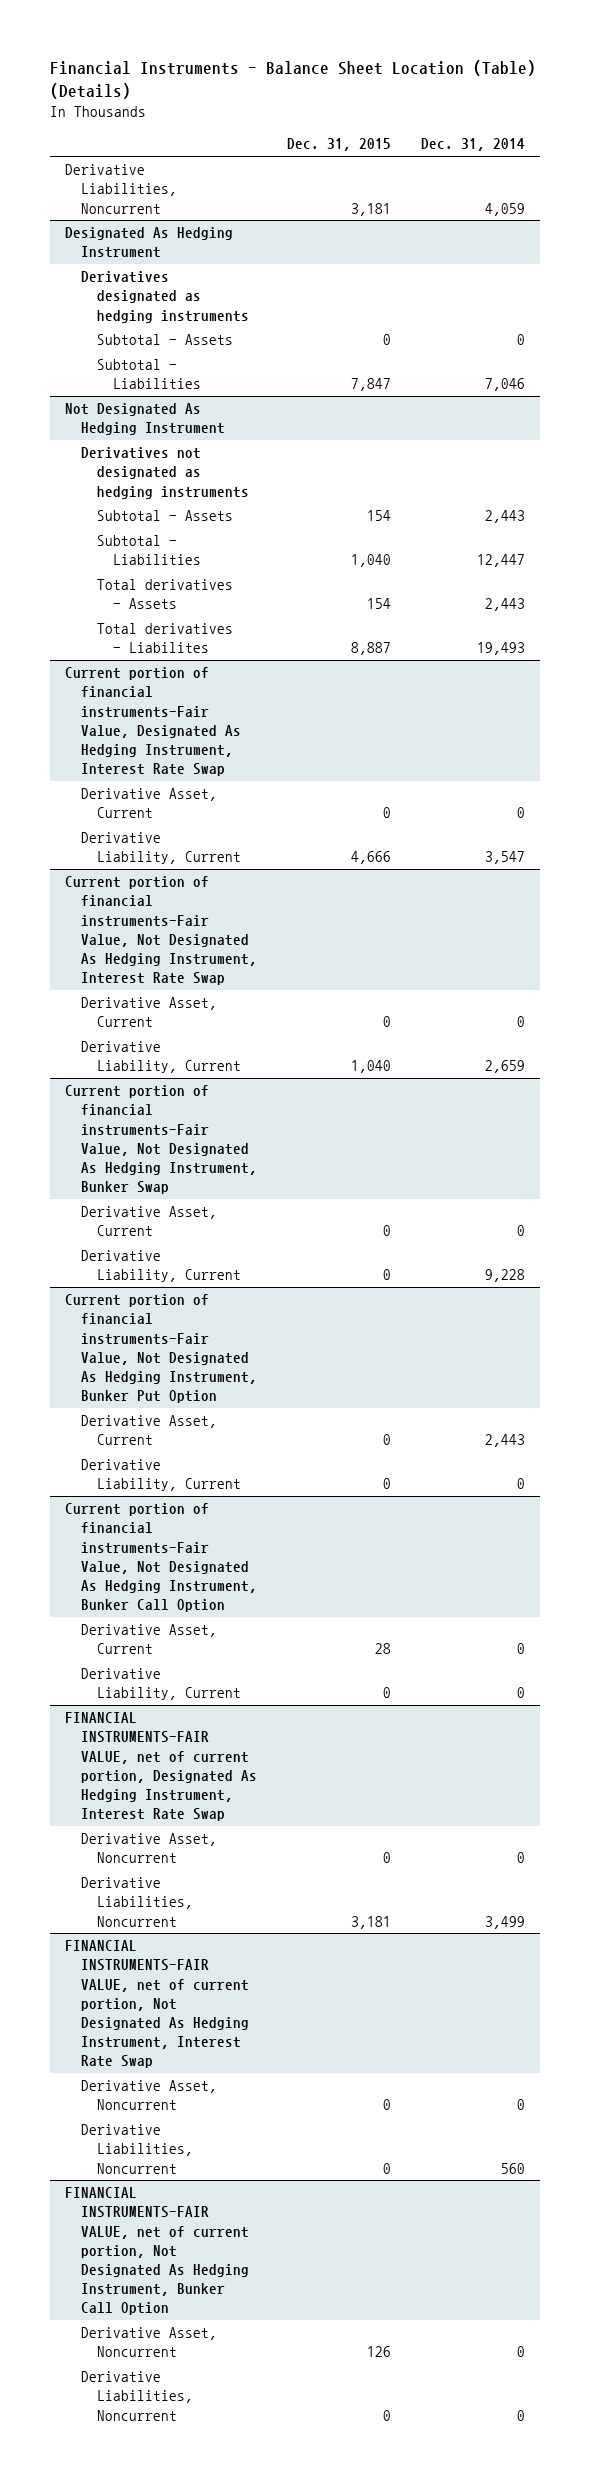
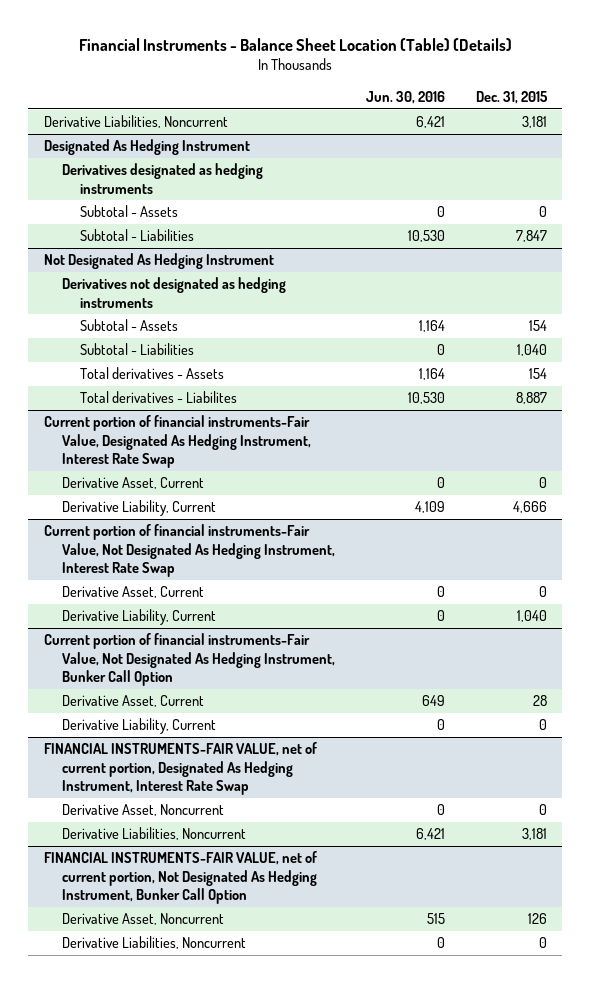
[421,138,526,152] Dec. 31, 2014 -> none
none -> [366,90,446,104] Jun. 30, 2016
[65,1085,258,1195] Current portion of financial instruments-Fair Value, Not Designated As Hedging Instrument, Bunker Swap -> none
[81,1206,218,1237] Derivative Asset, Current -> none
[81,1250,241,1283] Derivative Liability, Current -> none
[65,1294,258,1404] Current portion of financial instruments-Fair Value, Not Designated As Hedging Instrument, Bunker Put Option -> none
[81,1415,218,1446] Derivative Asset, Current -> none
[81,1459,241,1492] Derivative Liability, Current -> none
[65,1940,250,2069] FINANCIAL INSTRUMENTS-FAIR VALUE, net of current portion, Not Designated As Hedging Instrument, Interest Rate Swap -> none
[81,2080,218,2111] Derivative Asset, Noncurrent -> none
[81,2124,193,2174] Derivative Liabilities, Noncurrent -> none

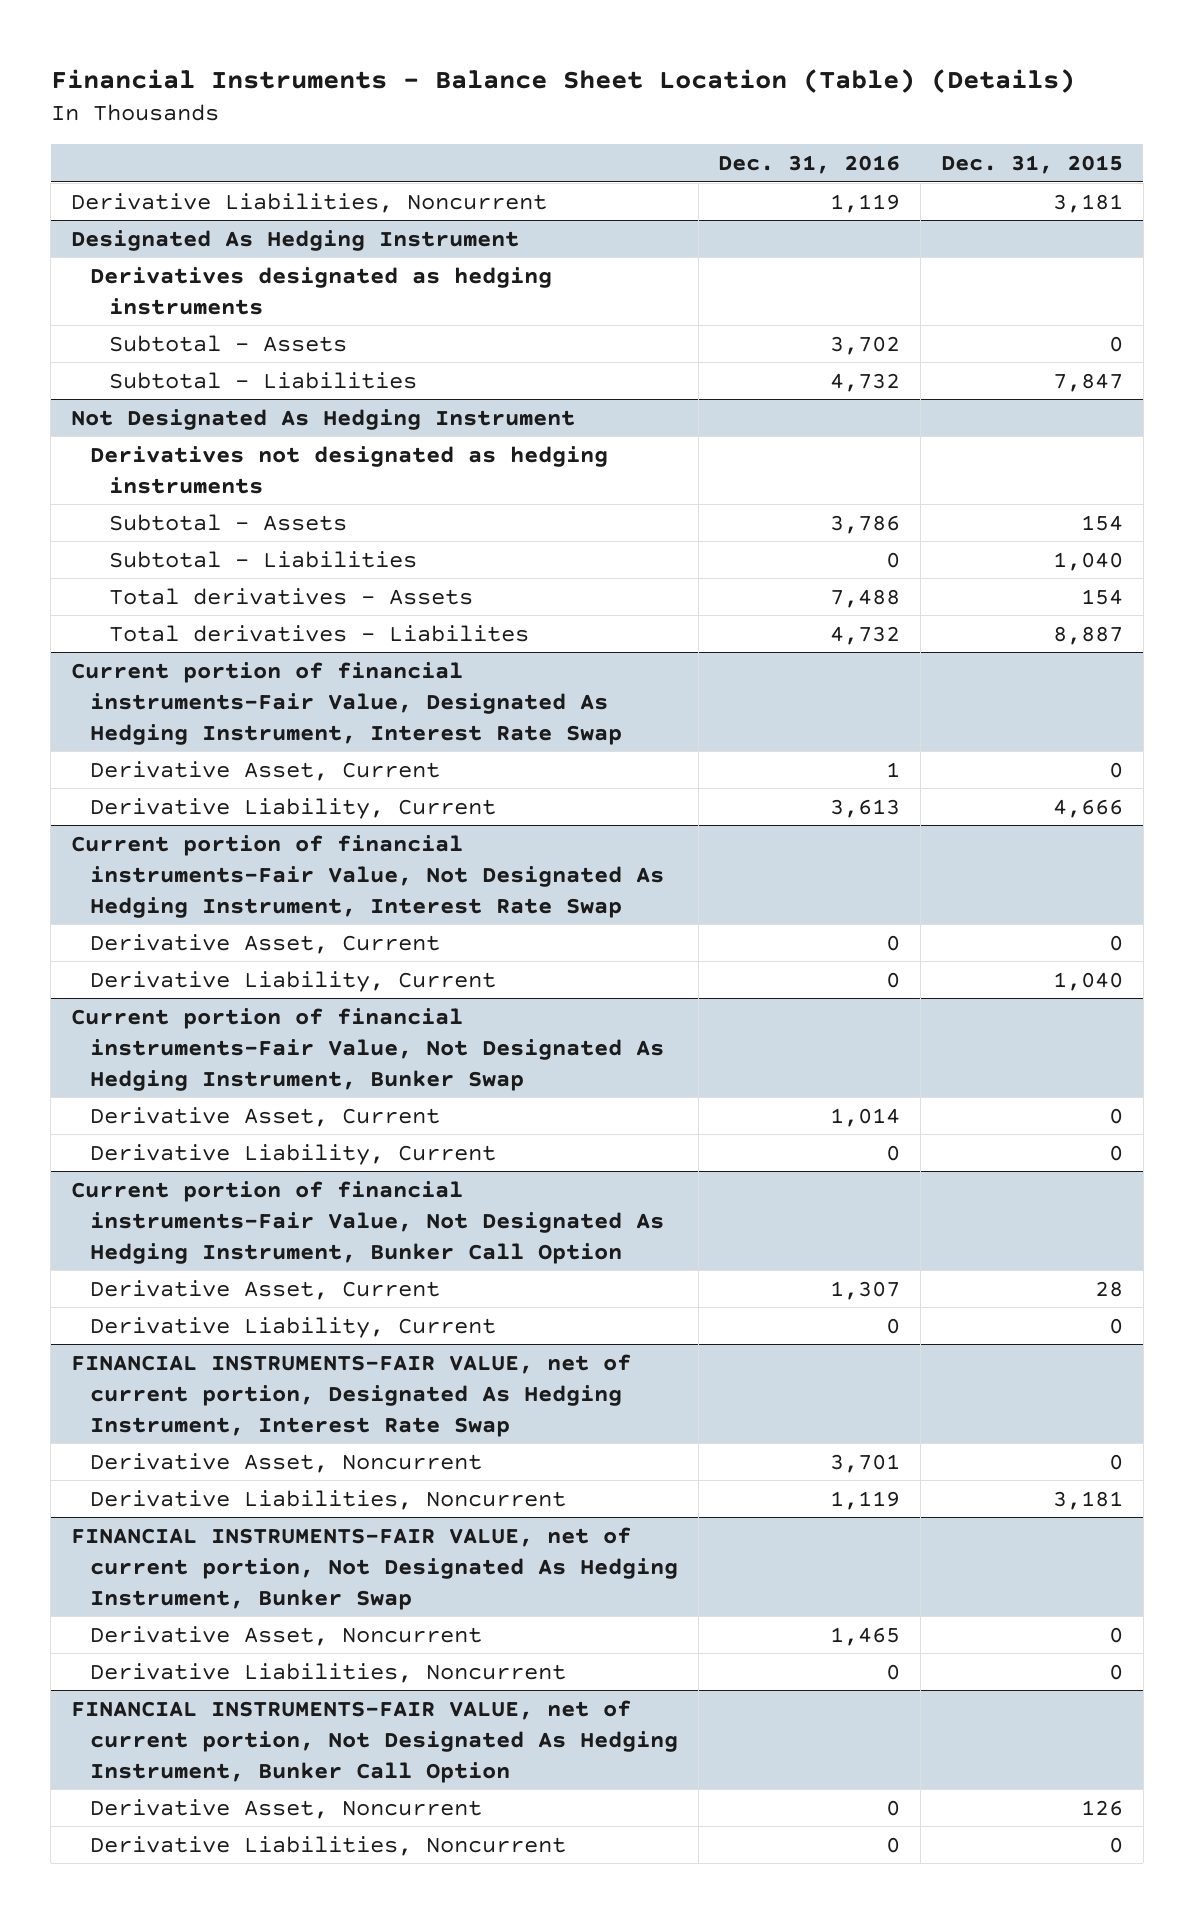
[366,90,446,104] Jun. 30, 2016 -> none
none -> [718,154,901,174] Dec. 31, 2016
none -> [70,1007,664,1091] Current portion of financial instruments-Fair Value, Not Designated As Hedging Instrument, Bunker Swap
none -> [89,1106,440,1127] Derivative Asset, Current
none -> [89,1143,496,1165] Derivative Liability, Current
none -> [70,1526,678,1610] FINANCIAL INSTRUMENTS-FAIR VALUE, net of current portion, Not Designated As Hedging Instrument, Bunker Swap
none -> [89,1625,482,1646] Derivative Asset, Noncurrent
none -> [89,1662,566,1683] Derivative Liabilities, Noncurrent

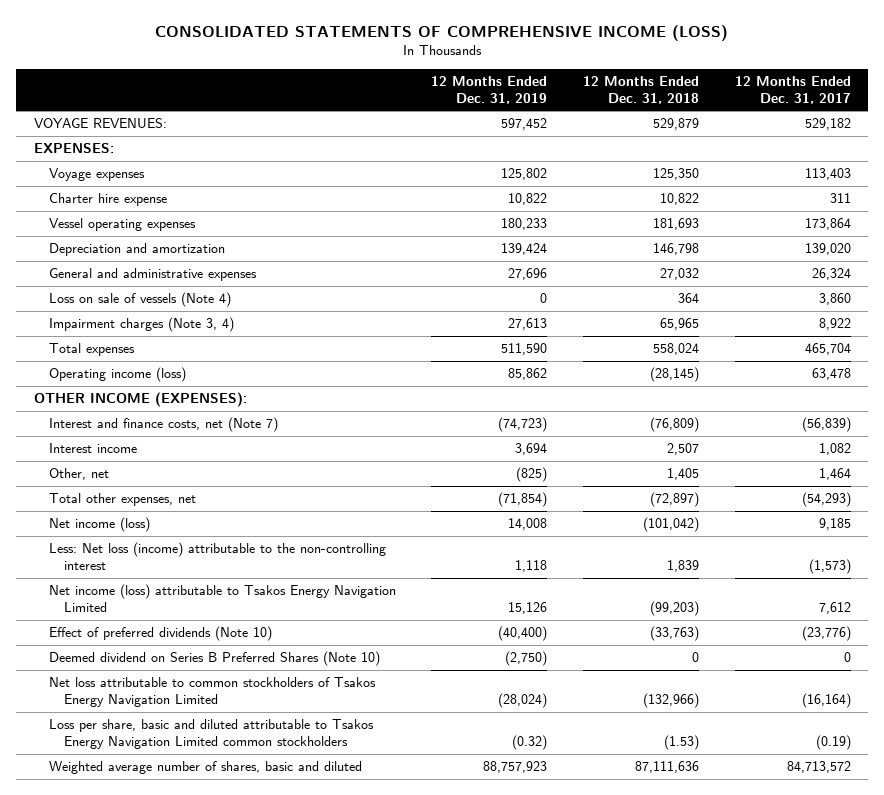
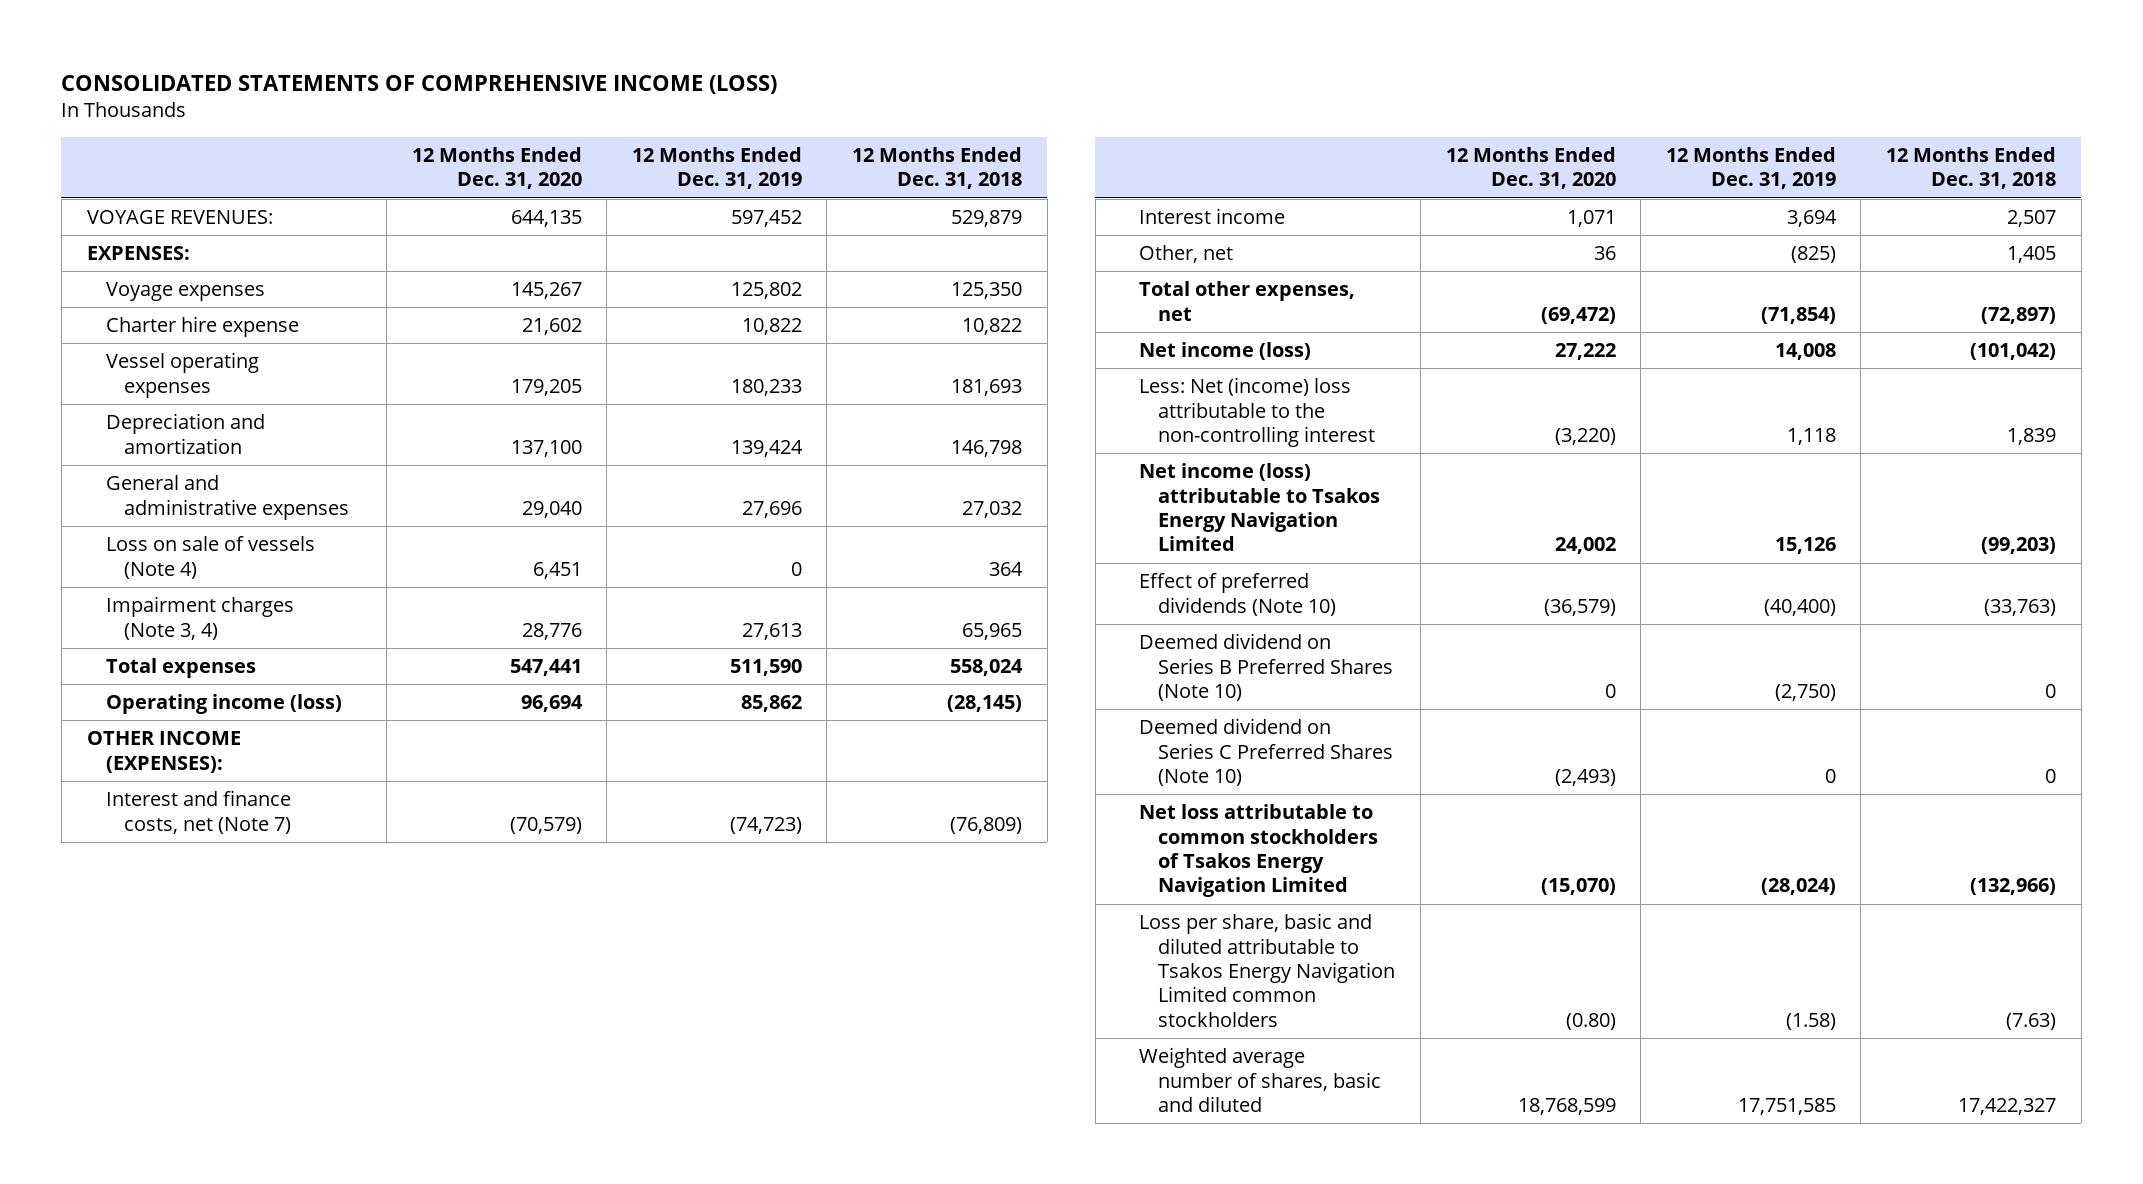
[734,75,851,104] 12 Months Ended Dec. 31, 2017 -> none
none -> [411,146,582,190] 12 Months Ended Dec. 31, 2020
[48,542,386,571] Less: Net loss (income) attributable to the non-controlling interest -> [1139,377,1376,448] Less: Net (income) loss attributable to the non-controlling interest
none -> [1139,718,1394,787] Deemed dividend on Series C Preferred Shares (Note 10)
[512,735,548,751] (0.32) -> [1785,1012,1836,1030] (1.58)
[664,735,700,751] (1.53) -> [2005,1012,2056,1030] (7.63)
[483,761,548,774] 88,757,923 -> [1737,1098,1836,1116] 17,751,585
[635,761,700,774] 87,111,636 -> [1957,1098,2056,1116] 17,422,327

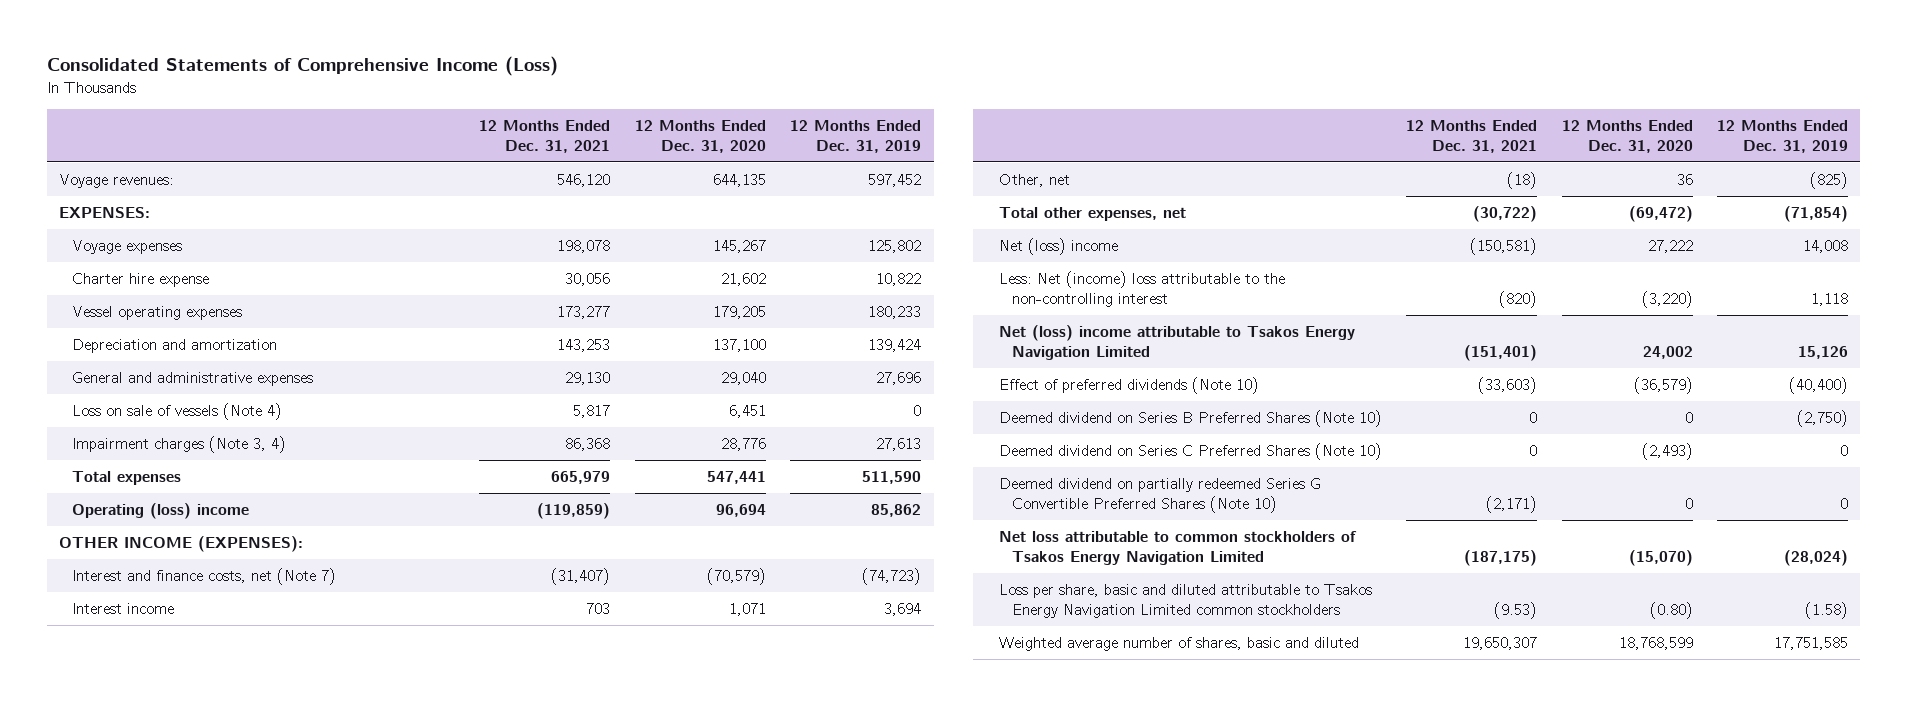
[61,75,778,95] CONSOLIDATED STATEMENTS OF COMPREHENSIVE INCOME (LOSS) -> [46,56,558,77] Consolidated Statements of Comprehensive Income (Loss)
[852,146,1023,190] 12 Months Ended Dec. 31, 2018 -> none
none -> [479,119,611,154] 12 Months Ended Dec. 31, 2021
[86,210,273,225] VOYAGE REVENUES: -> [58,173,174,188] Voyage revenues:
[105,694,342,715] Operating income (loss) -> [71,502,249,519] Operating (loss) income
[1139,342,1312,361] Net income (loss) -> [998,237,1118,255] Net (loss) income
[1139,463,1381,552] Net income (loss) attributable to Tsakos Energy Navigation Limited -> [998,324,1355,361] Net (loss) income attributable to Tsakos Energy Navigation Limited
none -> [998,477,1321,514] Deemed dividend on partially redeemed Series G Convertible Preferred Shares (Note 10)

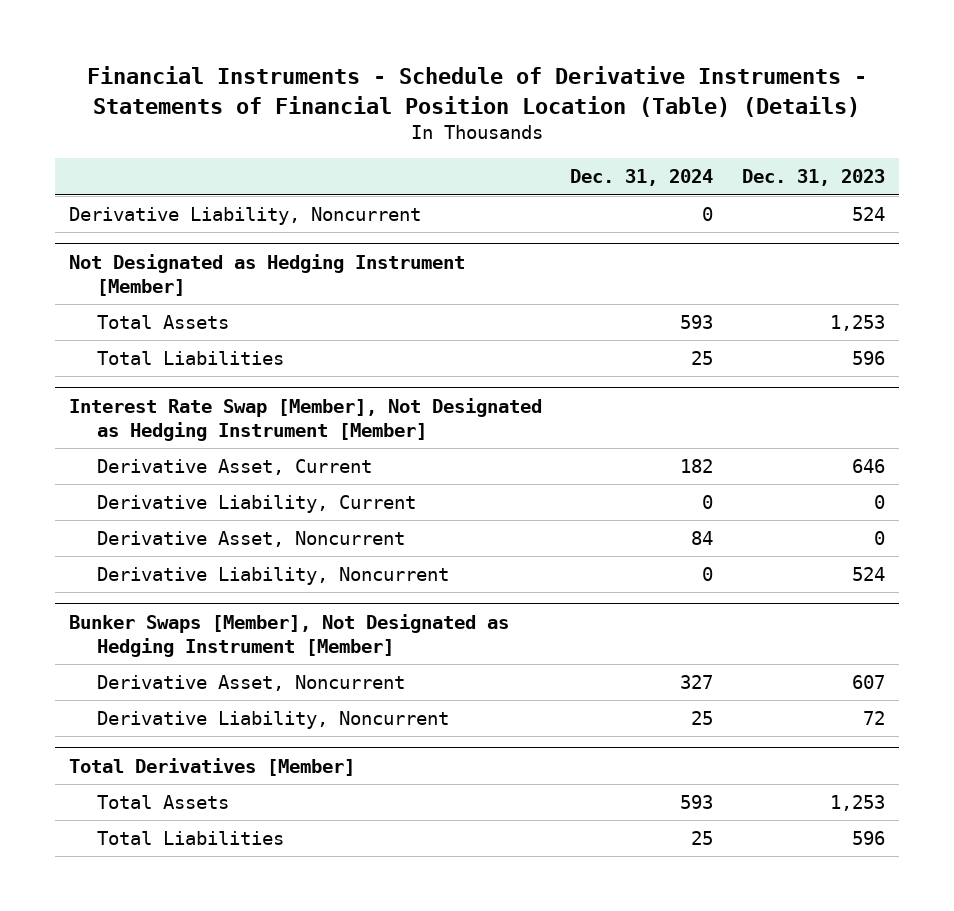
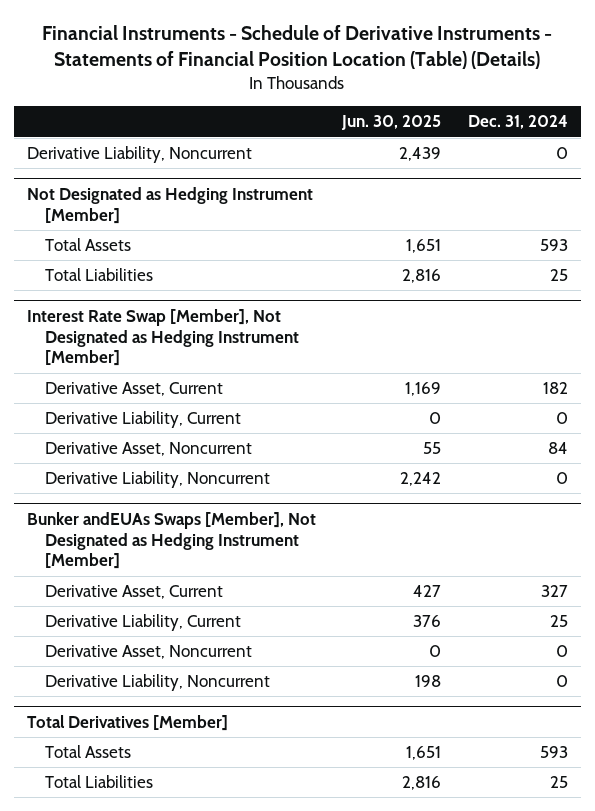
[741,169,885,187] Dec. 31, 2023 -> none
none -> [341,115,442,131] Jun. 30, 2025
[69,613,510,657] Bunker Swaps [Member], Not Designated as Hedging Instrument [Member] -> [26,511,316,570] Bunker andEUAs Swaps [Member], Not Designated as Hedging Instrument [Member]
none -> [44,585,223,600] Derivative Asset, Current
none -> [44,614,241,632] Derivative Liability, Current
[680,675,714,690] 327 -> [556,645,569,658] 0
[691,711,714,726] 25 -> [556,675,569,688] 0

